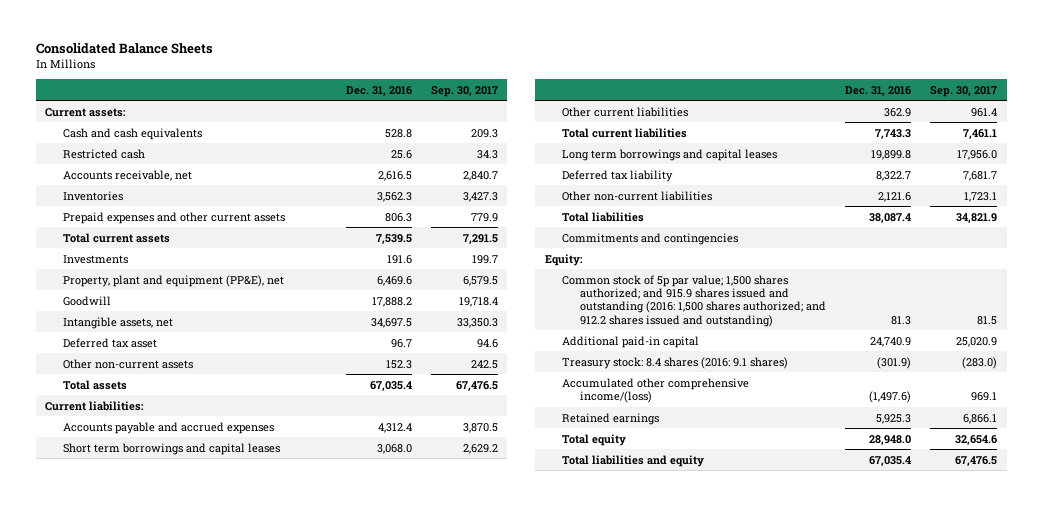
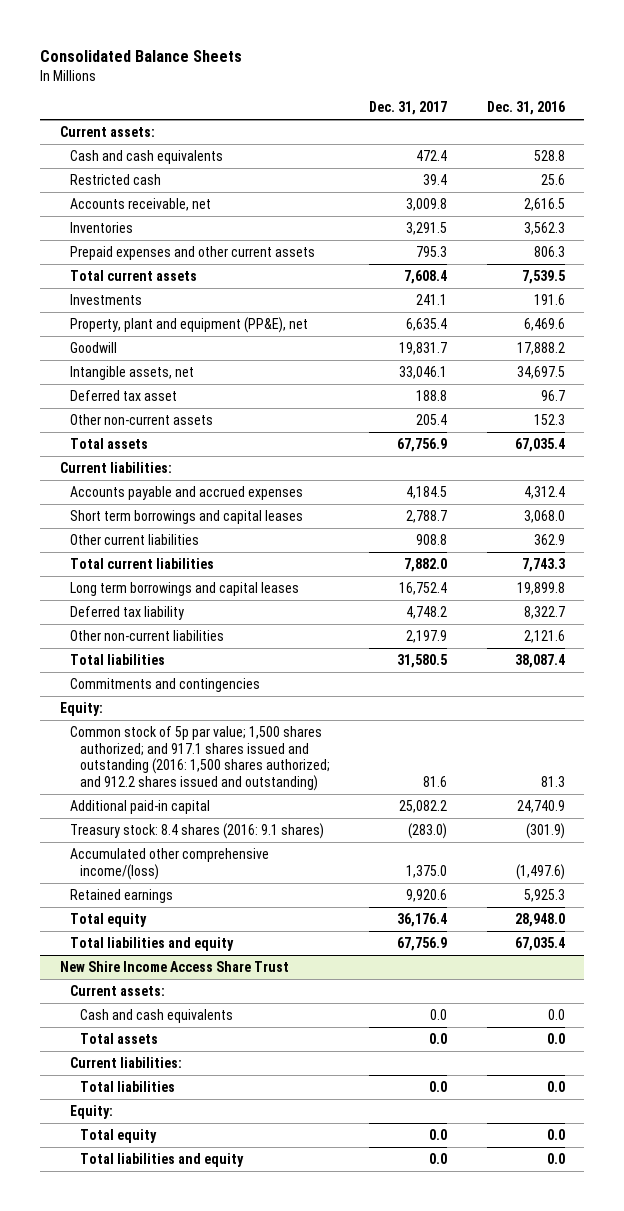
[430,85,498,97] Sep. 30, 2017 -> none
none -> [369,100,448,115] Dec. 31, 2017
[562,274,826,327] Common stock of 5p par value; 1,500 shares authorized; and 915.9 shares issued and outstanding (2016: 1,500 shares authorized; and 912.2 shares issued and outstanding) -> [69,726,331,791] Common stock of 5p par value; 1,500 shares authorized; and 917.1 shares issued and outstanding (2016: 1,500 shares authorized; and 912.2 shares issued and outstanding)
none -> [59,961,289,973] New Shire Income Access Share Trust
none -> [69,985,165,997] Current assets:
none -> [80,1009,234,1024] Cash and cash equivalents
none -> [80,1033,159,1045] Total assets
none -> [69,1057,182,1069] Current liabilities:
none -> [80,1081,176,1093] Total liabilities
none -> [69,1105,113,1120] Equity:
none -> [80,1129,158,1144] Total equity
none -> [80,1153,245,1168] Total liabilities and equity

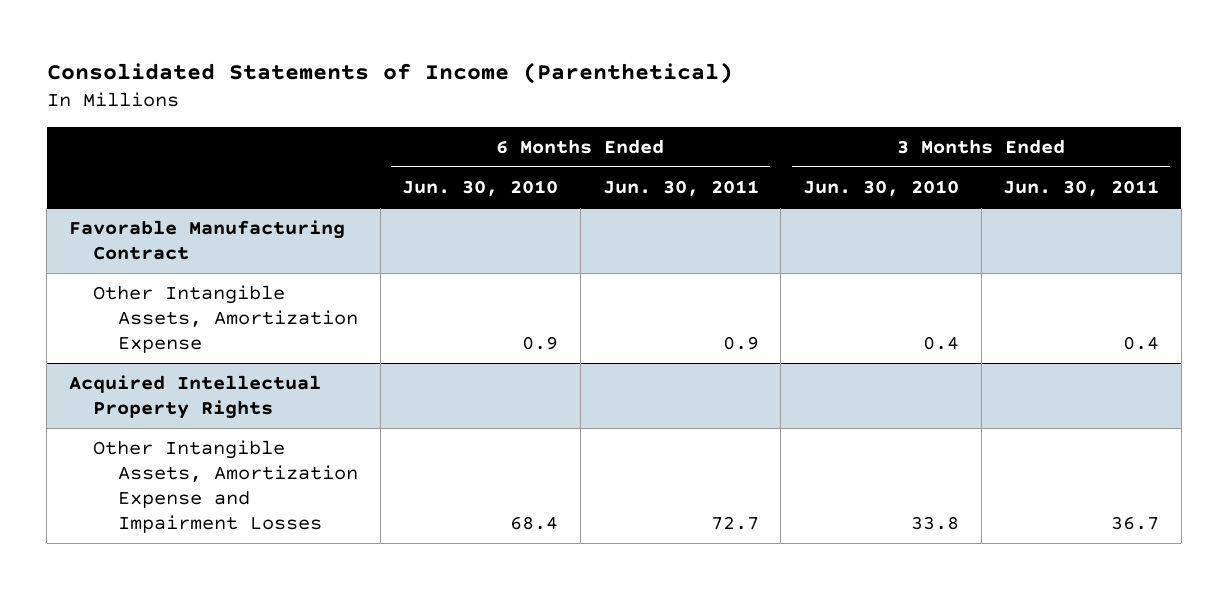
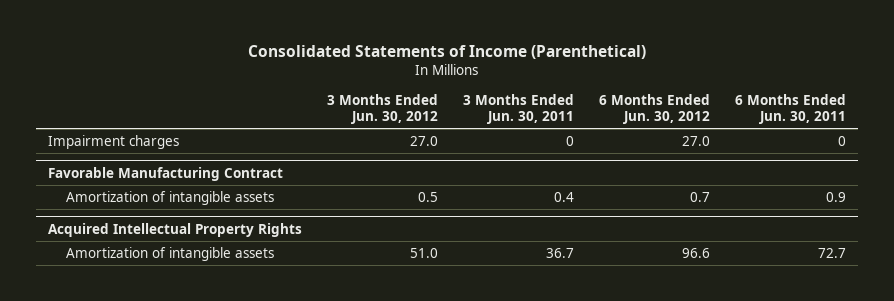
[402,179,559,196] Jun. 30, 2010 -> none
[802,179,959,196] Jun. 30, 2010 -> none
none -> [327,94,439,125] 3 Months Ended Jun. 30, 2012
none -> [598,94,710,125] 6 Months Ended Jun. 30, 2012
none -> [48,134,180,149] Impairment charges
[93,285,358,353] Other Intangible Assets, Amortization Expense -> [66,190,275,205] Amortization of intangible assets
[93,440,358,533] Other Intangible Assets, Amortization Expense and Impairment Losses -> [66,246,275,261] Amortization of intangible assets

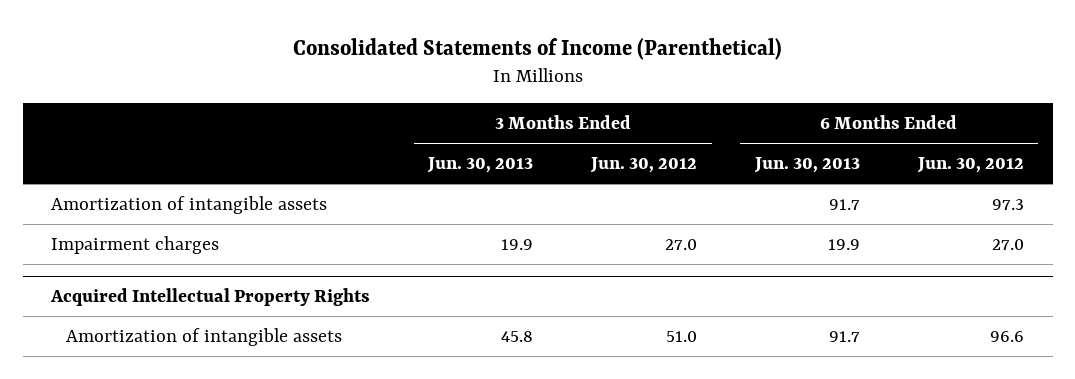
[462,94,574,125] 3 Months Ended Jun. 30, 2011 -> none
[734,94,846,125] 6 Months Ended Jun. 30, 2011 -> none
none -> [427,157,534,174] Jun. 30, 2013
none -> [753,157,860,174] Jun. 30, 2013
none -> [51,195,328,214] Amortization of intangible assets
[48,166,284,181] Favorable Manufacturing Contract -> none
[66,190,275,205] Amortization of intangible assets -> none

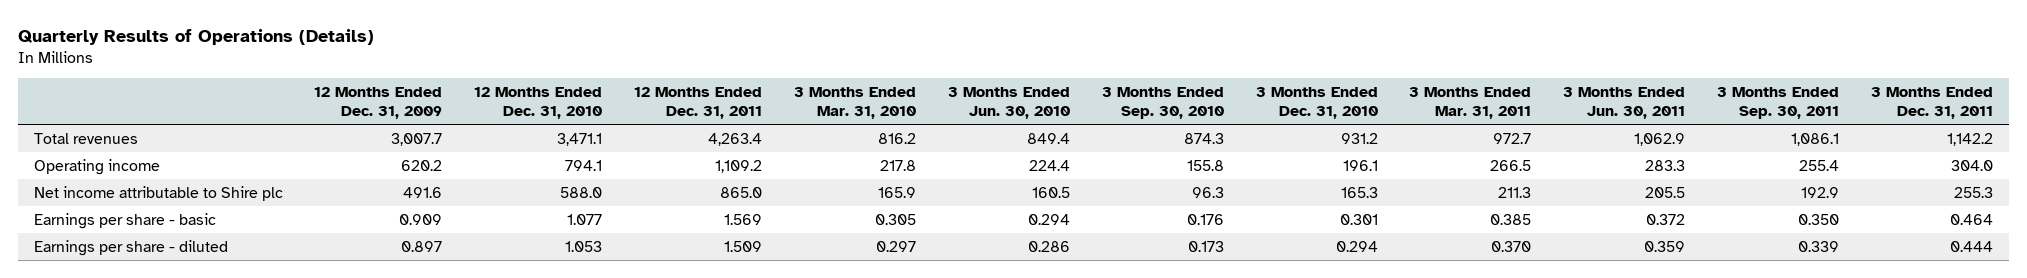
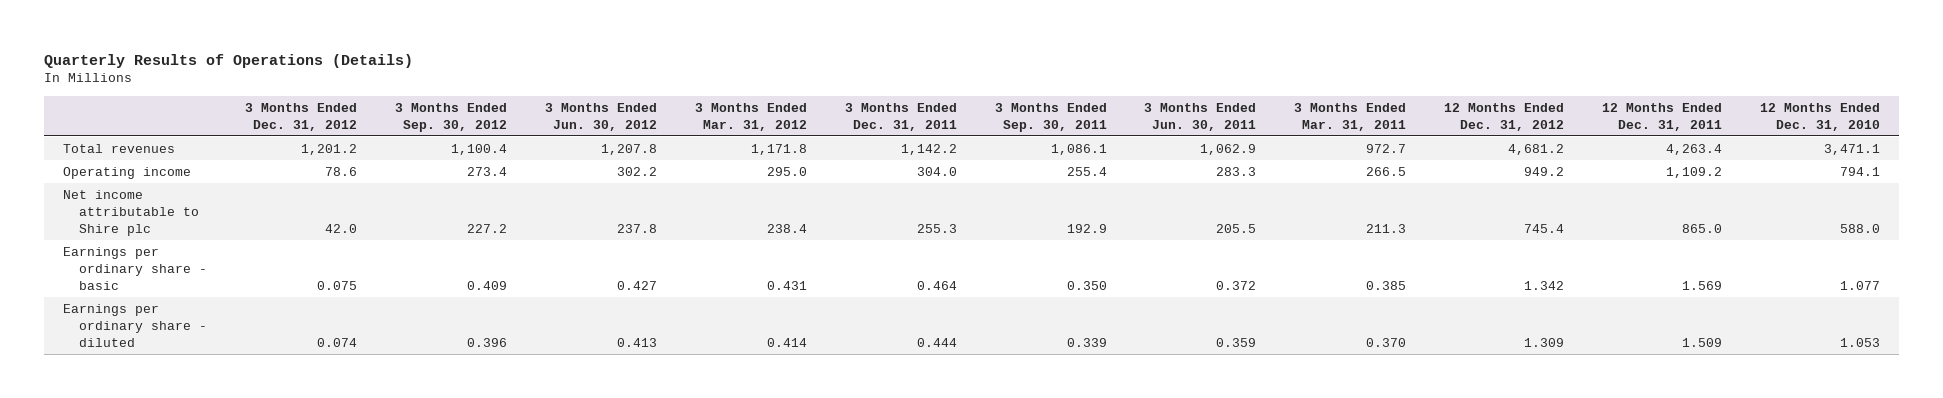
[314,87,443,119] 12 Months Ended Dec. 31, 2009 -> none
[794,87,917,119] 3 Months Ended Mar. 31, 2010 -> none
[947,87,1070,119] 3 Months Ended Jun. 30, 2010 -> none
[1101,87,1224,119] 3 Months Ended Sep. 30, 2010 -> none
[1255,87,1378,119] 3 Months Ended Dec. 31, 2010 -> none
none -> [244,102,357,131] 3 Months Ended Dec. 31, 2012
none -> [394,102,507,132] 3 Months Ended Sep. 30, 2012
none -> [544,102,657,131] 3 Months Ended Jun. 30, 2012
none -> [694,102,807,131] 3 Months Ended Mar. 31, 2012
none -> [1444,102,1565,131] 12 Months Ended Dec. 31, 2012
[33,212,216,229] Earnings per share - basic -> [63,246,208,290] Earnings per ordinary share - basic
[33,239,228,256] Earnings per share - diluted -> [63,303,208,347] Earnings per ordinary share - diluted

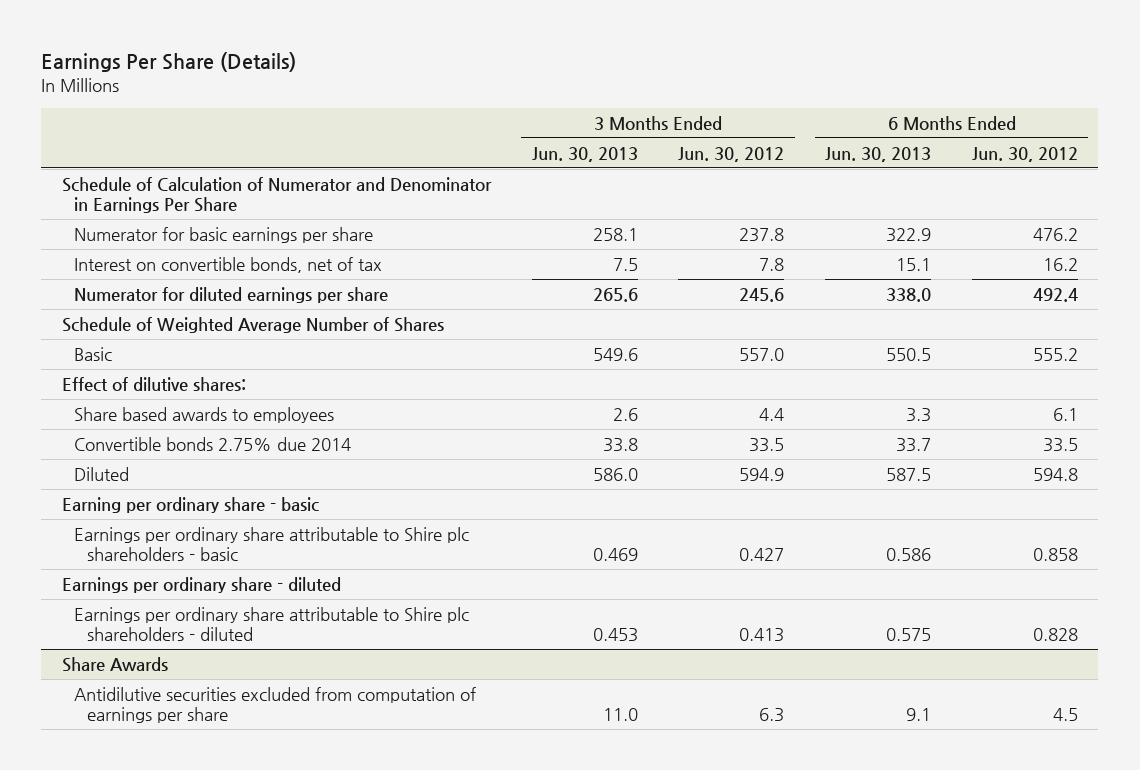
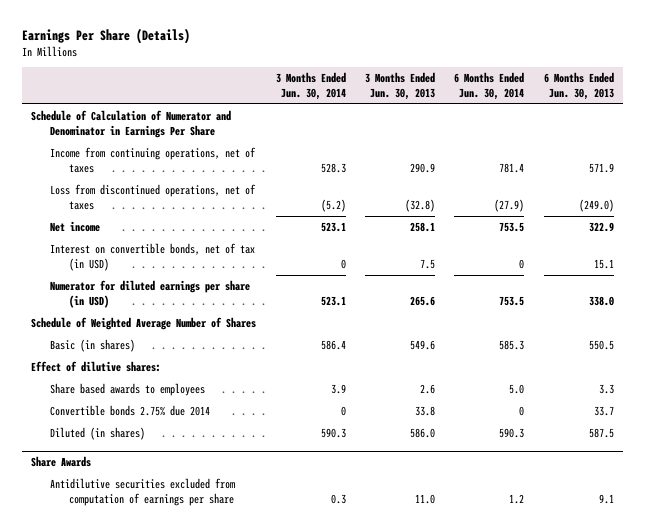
[678,146,785,162] Jun. 30, 2012 -> none
[971,146,1078,162] Jun. 30, 2012 -> none
none -> [275,72,346,100] 3 Months Ended Jun. 30, 2014
none -> [454,72,525,100] 6 Months Ended Jun. 30, 2014
none -> [50,147,257,173] Income from continuing operations, net of taxes
none -> [50,184,257,210] Loss from discontinued operations, net of taxes
[74,227,374,244] Numerator for basic earnings per share -> [50,221,101,233] Net income
[74,257,383,274] Interest on convertible bonds, net of tax -> [50,243,256,271] Interest on convertible bonds, net of tax (in USD)
[74,287,389,304] Numerator for diluted earnings per share -> [50,280,251,308] Numerator for diluted earnings per share (in USD)
[74,347,113,362] Basic -> [50,339,136,353] Basic (in shares)
[61,497,319,514] Earning per ordinary share - basic -> none
[74,527,470,561] Earnings per ordinary share attributable to Shire plc shareholders - basic -> none
[61,577,341,594] Earnings per ordinary share - diluted -> none
[74,607,470,641] Earnings per ordinary share attributable to Shire plc shareholders - diluted -> none
[74,467,130,482] Diluted -> [50,427,146,441] Diluted (in shares)

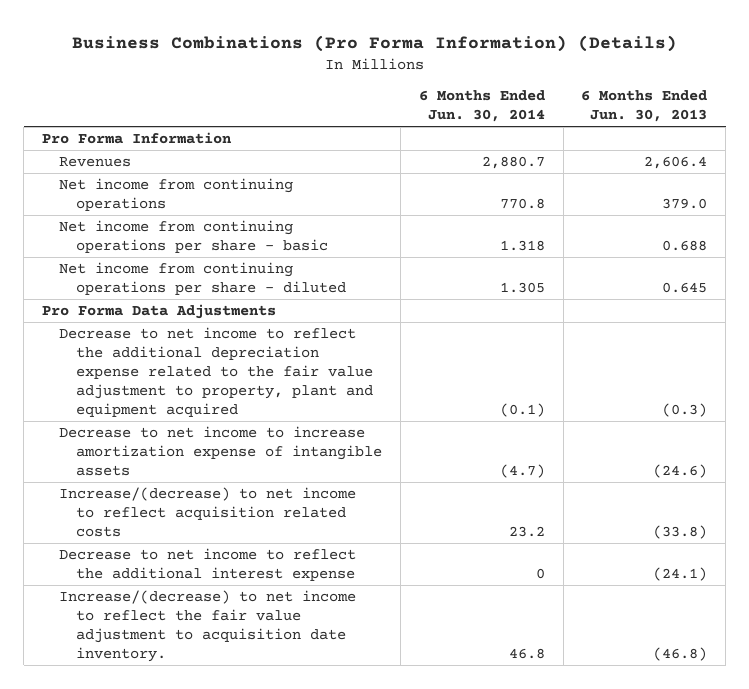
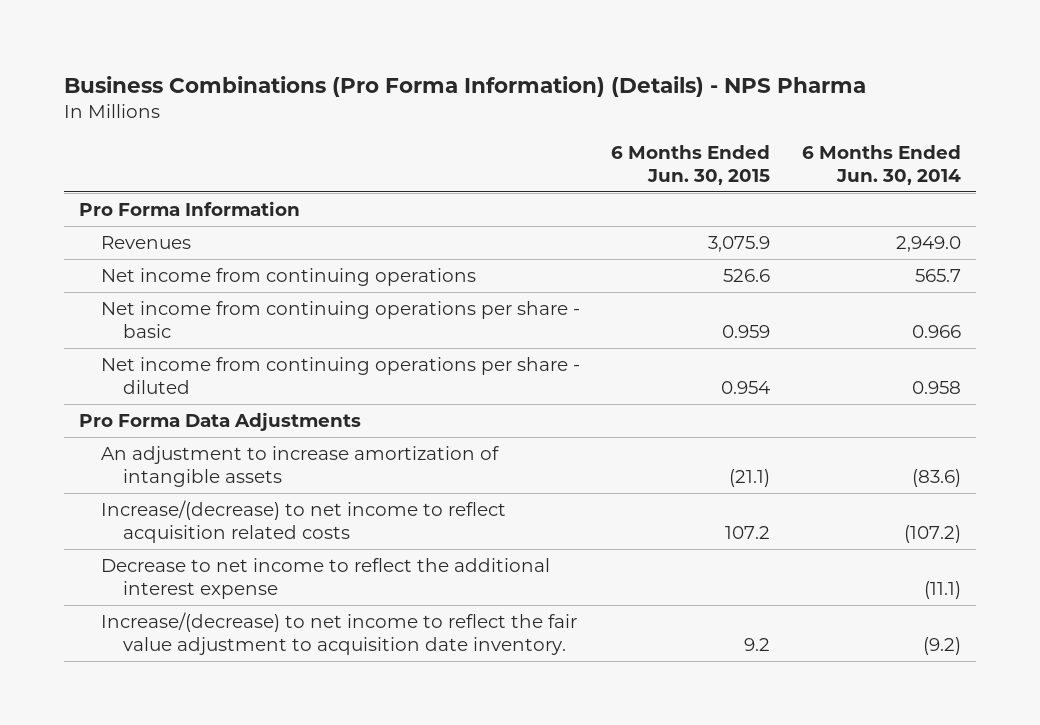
[71,34,677,52] Business Combinations (Pro Forma Information) (Details) -> [63,75,866,97] Business Combinations (Pro Forma Information) (Details) - NPS Pharma
[581,90,708,123] 6 Months Ended Jun. 30, 2013 -> none
none -> [611,145,771,186] 6 Months Ended Jun. 30, 2015
[481,156,545,170] 2,880.7 -> [895,235,961,252] 2,949.0
[499,198,545,210] 770.8 -> [914,268,961,282] 565.7
[499,240,545,252] 1.318 -> [911,324,961,338] 0.966
[499,282,545,294] 1.305 -> [911,380,961,394] 0.958
[59,327,374,417] Decrease to net income to reflect the additional depreciation expense related to the fair value adjustment to property, plant and equipment acquired -> none
[59,426,383,476] Decrease to net income to increase amortization expense of intangible assets -> [100,445,499,487] An adjustment to increase amortization of intangible assets
[499,463,545,478] (4.7) -> [911,468,961,487] (83.6)
[508,525,545,537] 23.2 -> [903,524,961,543] (107.2)
[535,568,545,580] 0 -> [923,580,961,599] (11.1)
[508,647,545,659] 46.8 -> [922,636,961,655] (9.2)

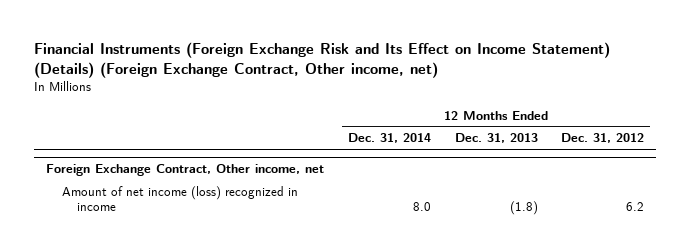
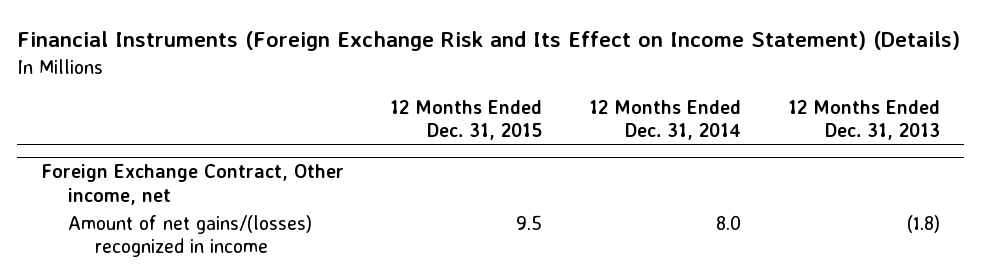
[34,42,611,78] Financial Instruments (Foreign Exchange Risk and Its Effect on Income Statement) (Details) (Foreign Exchange Contract, Other income, net) -> [17,31,961,52] Financial Instruments (Foreign Exchange Risk and Its Effect on Income Statement) (Details)
[561,133,645,144] Dec. 31, 2012 -> none
none -> [390,99,543,141] 12 Months Ended Dec. 31, 2015
[61,185,298,212] Amount of net income (loss) recognized in income -> [68,214,313,258] Amount of net gains/(losses) recognized in income

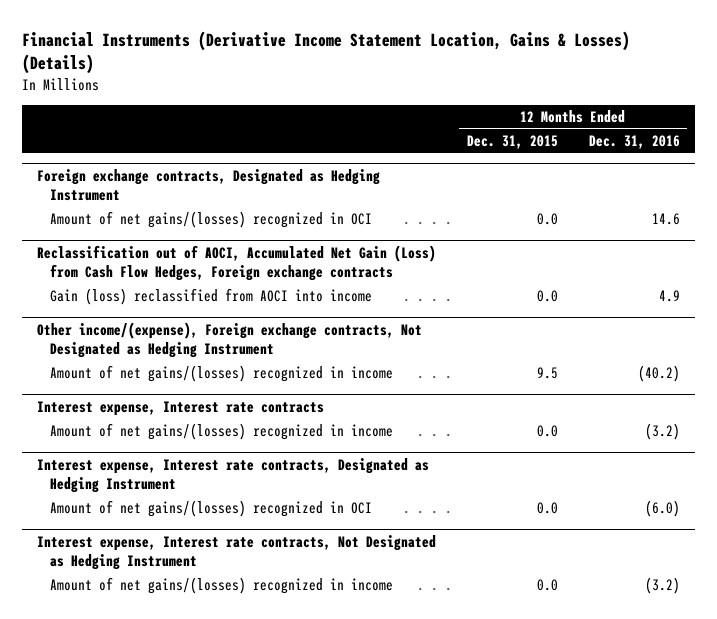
[17,31,961,52] Financial Instruments (Foreign Exchange Risk and Its Effect on Income Statement) (Details) -> [21,30,630,75] Financial Instruments (Derivative Income Statement Location, Gains & Losses) (Details)
[589,99,742,141] 12 Months Ended Dec. 31, 2014 -> none
[788,99,941,141] 12 Months Ended Dec. 31, 2013 -> none
none -> [588,135,680,150] Dec. 31, 2016
[40,164,344,205] Foreign Exchange Contract, Other income, net -> none
none -> [37,168,381,202] Foreign exchange contracts, Designated as Hedging Instrument
none -> [50,211,373,229] Amount of net gains/(losses) recognized in OCI
none -> [37,244,437,282] Reclassification out of AOCI, Accumulated Net Gain (Loss) from Cash Flow Hedges, Foreign exchange contracts
none -> [50,288,373,306] Gain (loss) reclassified from AOCI into income
none -> [37,321,423,359] Other income/(expense), Foreign exchange contracts, Not Designated as Hedging Instrument
none -> [37,400,325,416] Interest expense, Interest rate contracts
none -> [50,423,394,441] Amount of net gains/(losses) recognized in income
none -> [37,457,430,494] Interest expense, Interest rate contracts, Designated as Hedging Instrument
none -> [50,500,373,518] Amount of net gains/(losses) recognized in OCI
none -> [37,534,437,571] Interest expense, Interest rate contracts, Not Designated as Hedging Instrument
none -> [50,577,394,595] Amount of net gains/(losses) recognized in income

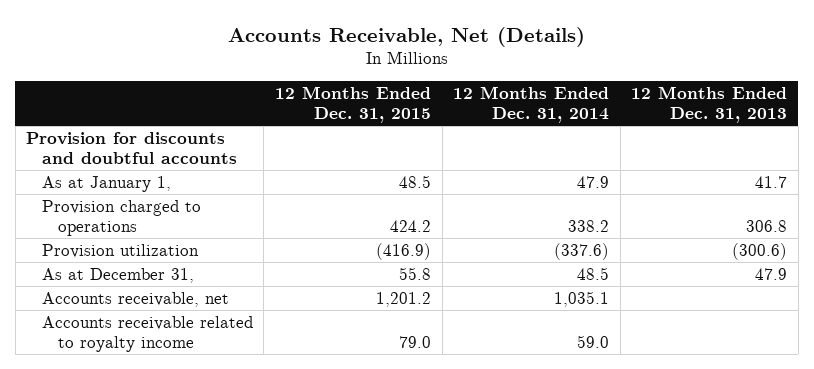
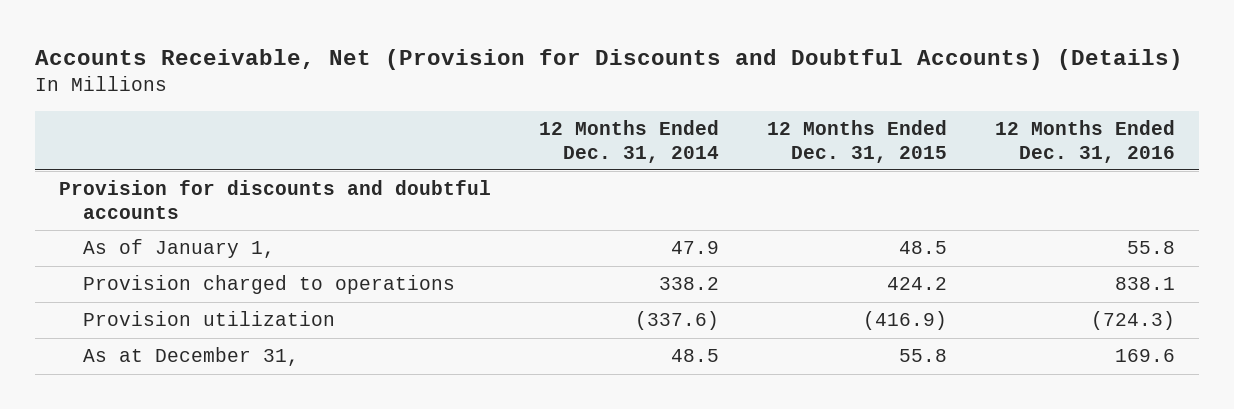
[227,26,585,47] Accounts Receivable, Net (Details) -> [35,49,1184,71] Accounts Receivable, Net (Provision for Discounts and Doubtful Accounts) (Details)
[631,86,788,123] 12 Months Ended Dec. 31, 2013 -> none
none -> [995,119,1176,163] 12 Months Ended Dec. 31, 2016
[41,175,171,192] As at January 1, -> [83,239,276,259] As of January 1,
[41,291,229,307] Accounts receivable, net -> none
[41,315,253,352] Accounts receivable related to royalty income -> none

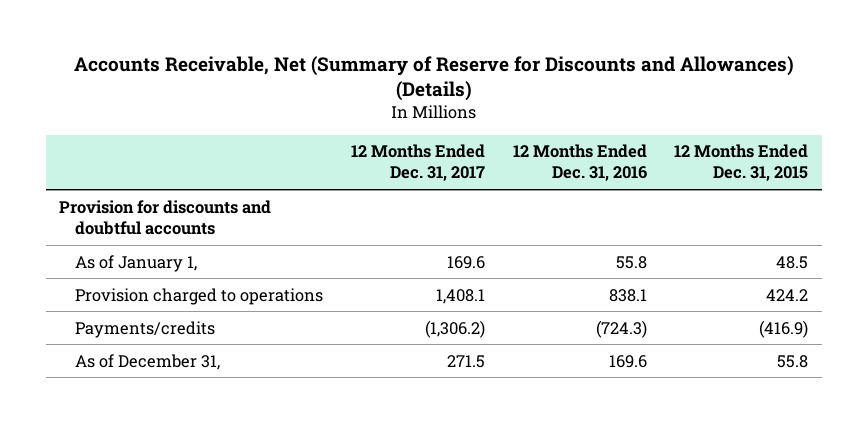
[35,49,1184,71] Accounts Receivable, Net (Provision for Discounts and Doubtful Accounts) (Details) -> [73,56,794,102] Accounts Receivable, Net (Summary of Reserve for Discounts and Allowances) (Details)
[539,119,720,163] 12 Months Ended Dec. 31, 2014 -> none
none -> [350,144,485,182] 12 Months Ended Dec. 31, 2017
[83,311,336,327] Provision utilization -> [75,320,216,338] Payments/credits
[83,347,300,367] As at December 31, -> [75,353,221,370] As of December 31,

